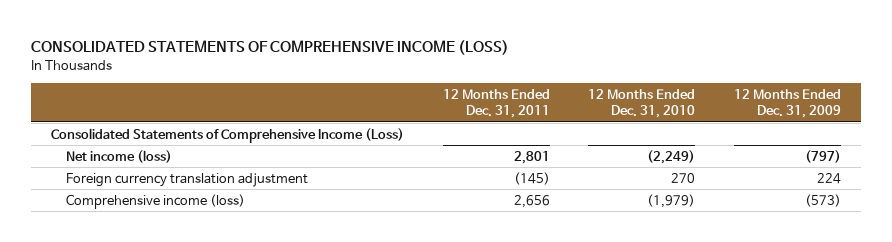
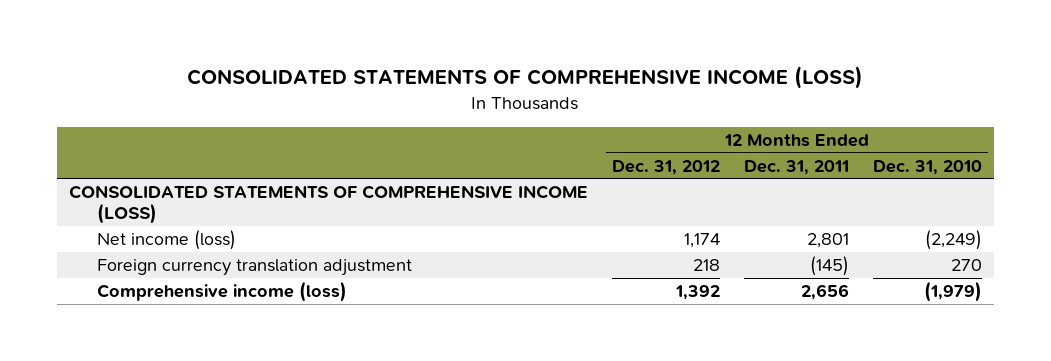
[734,88,842,119] 12 Months Ended Dec. 31, 2009 -> none
none -> [611,159,720,175] Dec. 31, 2012
[50,127,404,143] Consolidated Statements of Comprehensive Income (Loss) -> [68,185,588,225] CONSOLIDATED STATEMENTS OF COMPREHENSIVE INCOME (LOSS)

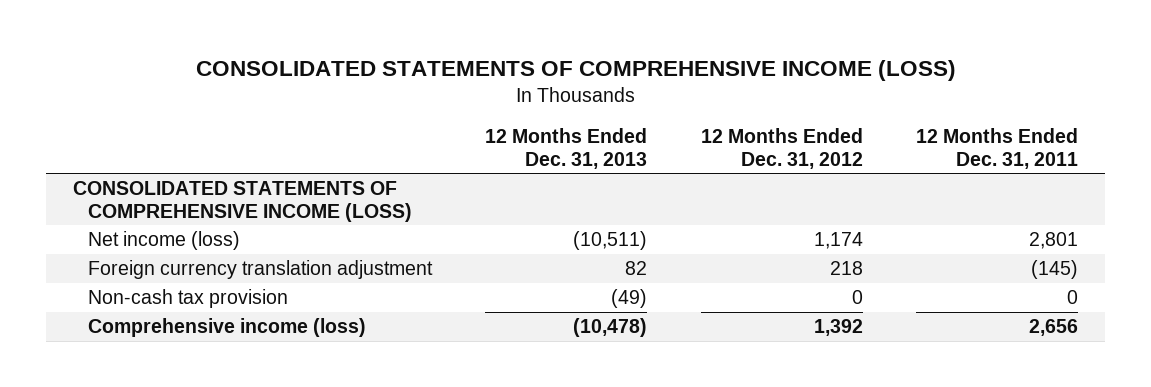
[873,159,983,175] Dec. 31, 2010 -> none
none -> [485,127,648,169] 12 Months Ended Dec. 31, 2013
none -> [87,288,288,308] Non-cash tax provision

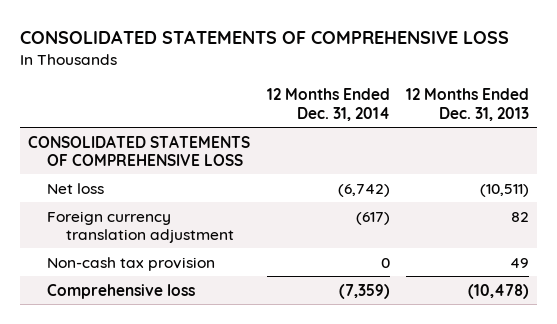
[195,60,956,82] CONSOLIDATED STATEMENTS OF COMPREHENSIVE INCOME (LOSS) -> [19,30,509,45] CONSOLIDATED STATEMENTS OF COMPREHENSIVE LOSS
[700,127,863,169] 12 Months Ended Dec. 31, 2012 -> none
[916,127,1079,169] 12 Months Ended Dec. 31, 2011 -> none
none -> [266,88,390,121] 12 Months Ended Dec. 31, 2014
[72,180,412,222] CONSOLIDATED STATEMENTS OF COMPREHENSIVE INCOME (LOSS) -> [28,134,251,166] CONSOLIDATED STATEMENTS OF COMPREHENSIVE LOSS
[87,230,240,250] Net income (loss) -> [47,182,105,194] Net loss
[611,288,648,308] (49) -> [510,257,530,268] 49
[87,317,366,337] Comprehensive income (loss) -> [47,283,196,299] Comprehensive loss

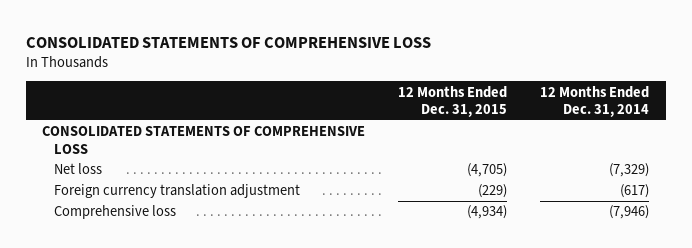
[406,88,530,121] 12 Months Ended Dec. 31, 2013 -> none
none -> [398,85,508,117] 12 Months Ended Dec. 31, 2015
[337,183,390,197] (6,742) -> [609,163,650,178] (7,329)
[47,256,216,271] Non-cash tax provision -> none
[338,283,390,299] (7,359) -> [609,205,650,220] (7,946)

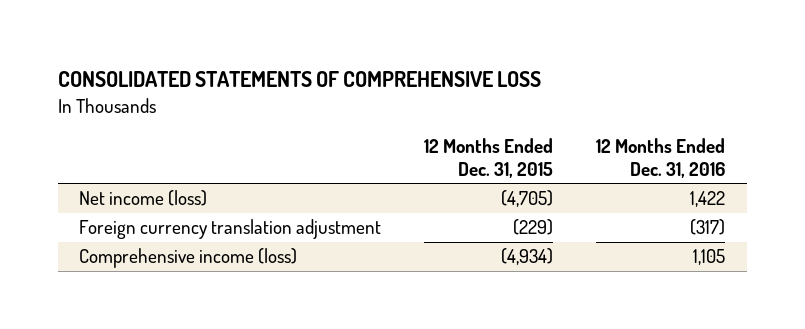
[540,85,650,117] 12 Months Ended Dec. 31, 2014 -> none
none -> [596,137,726,178] 12 Months Ended Dec. 31, 2016
[42,126,366,154] CONSOLIDATED STATEMENTS OF COMPREHENSIVE LOSS -> none
[53,163,102,175] Net loss -> [79,190,208,207] Net income (loss)
[53,205,176,220] Comprehensive loss -> [79,248,298,269] Comprehensive income (loss)

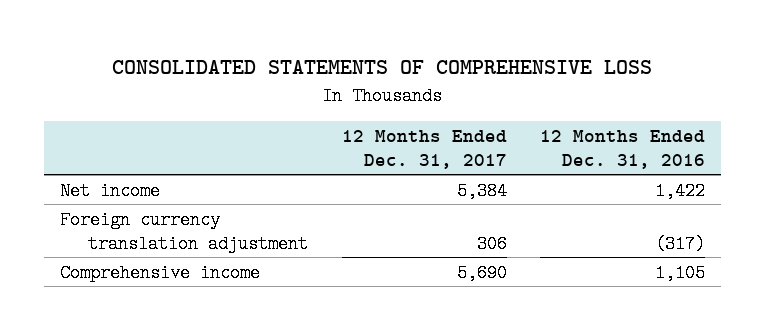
[424,137,554,178] 12 Months Ended Dec. 31, 2015 -> none
none -> [341,129,507,169] 12 Months Ended Dec. 31, 2017
[79,190,208,207] Net income (loss) -> [60,181,161,200] Net income
[79,248,298,269] Comprehensive income (loss) -> [60,263,261,282] Comprehensive income

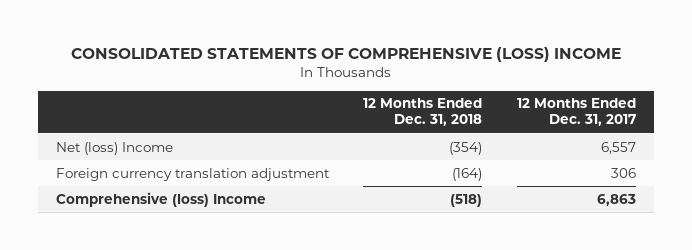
[112,60,653,75] CONSOLIDATED STATEMENTS OF COMPREHENSIVE LOSS -> [70,47,621,63] CONSOLIDATED STATEMENTS OF COMPREHENSIVE (LOSS) INCOME
[539,129,705,169] 12 Months Ended Dec. 31, 2016 -> none
none -> [363,98,483,127] 12 Months Ended Dec. 31, 2018
[60,181,161,200] Net income -> [55,141,173,155] Net (loss) Income
[456,181,507,200] 5,384 -> [601,141,637,154] 6,557
[60,263,261,282] Comprehensive income -> [55,191,266,207] Comprehensive (loss) Income
[456,263,507,282] 5,690 -> [597,193,637,206] 6,863

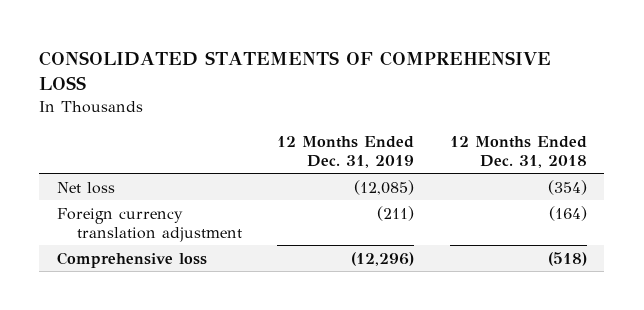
[70,47,621,63] CONSOLIDATED STATEMENTS OF COMPREHENSIVE (LOSS) INCOME -> [39,50,552,90] CONSOLIDATED STATEMENTS OF COMPREHENSIVE LOSS
[517,98,637,127] 12 Months Ended Dec. 31, 2017 -> none
none -> [277,135,415,168] 12 Months Ended Dec. 31, 2019
[55,141,173,155] Net (loss) Income -> [57,181,116,194] Net loss
[55,191,266,207] Comprehensive (loss) Income -> [57,251,208,268] Comprehensive loss

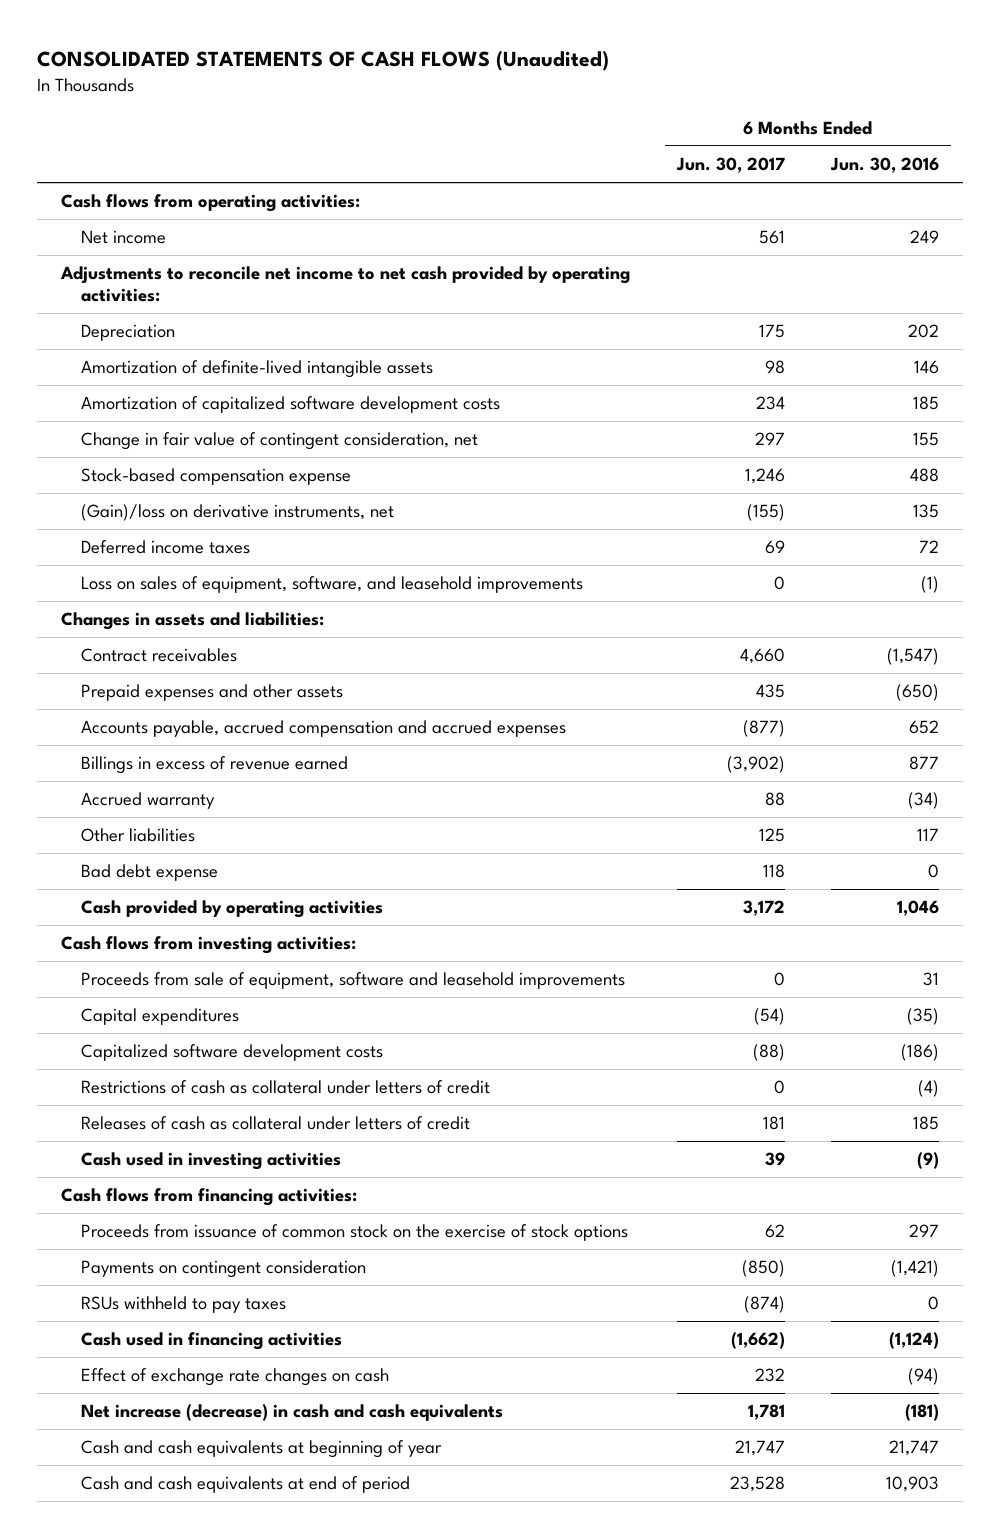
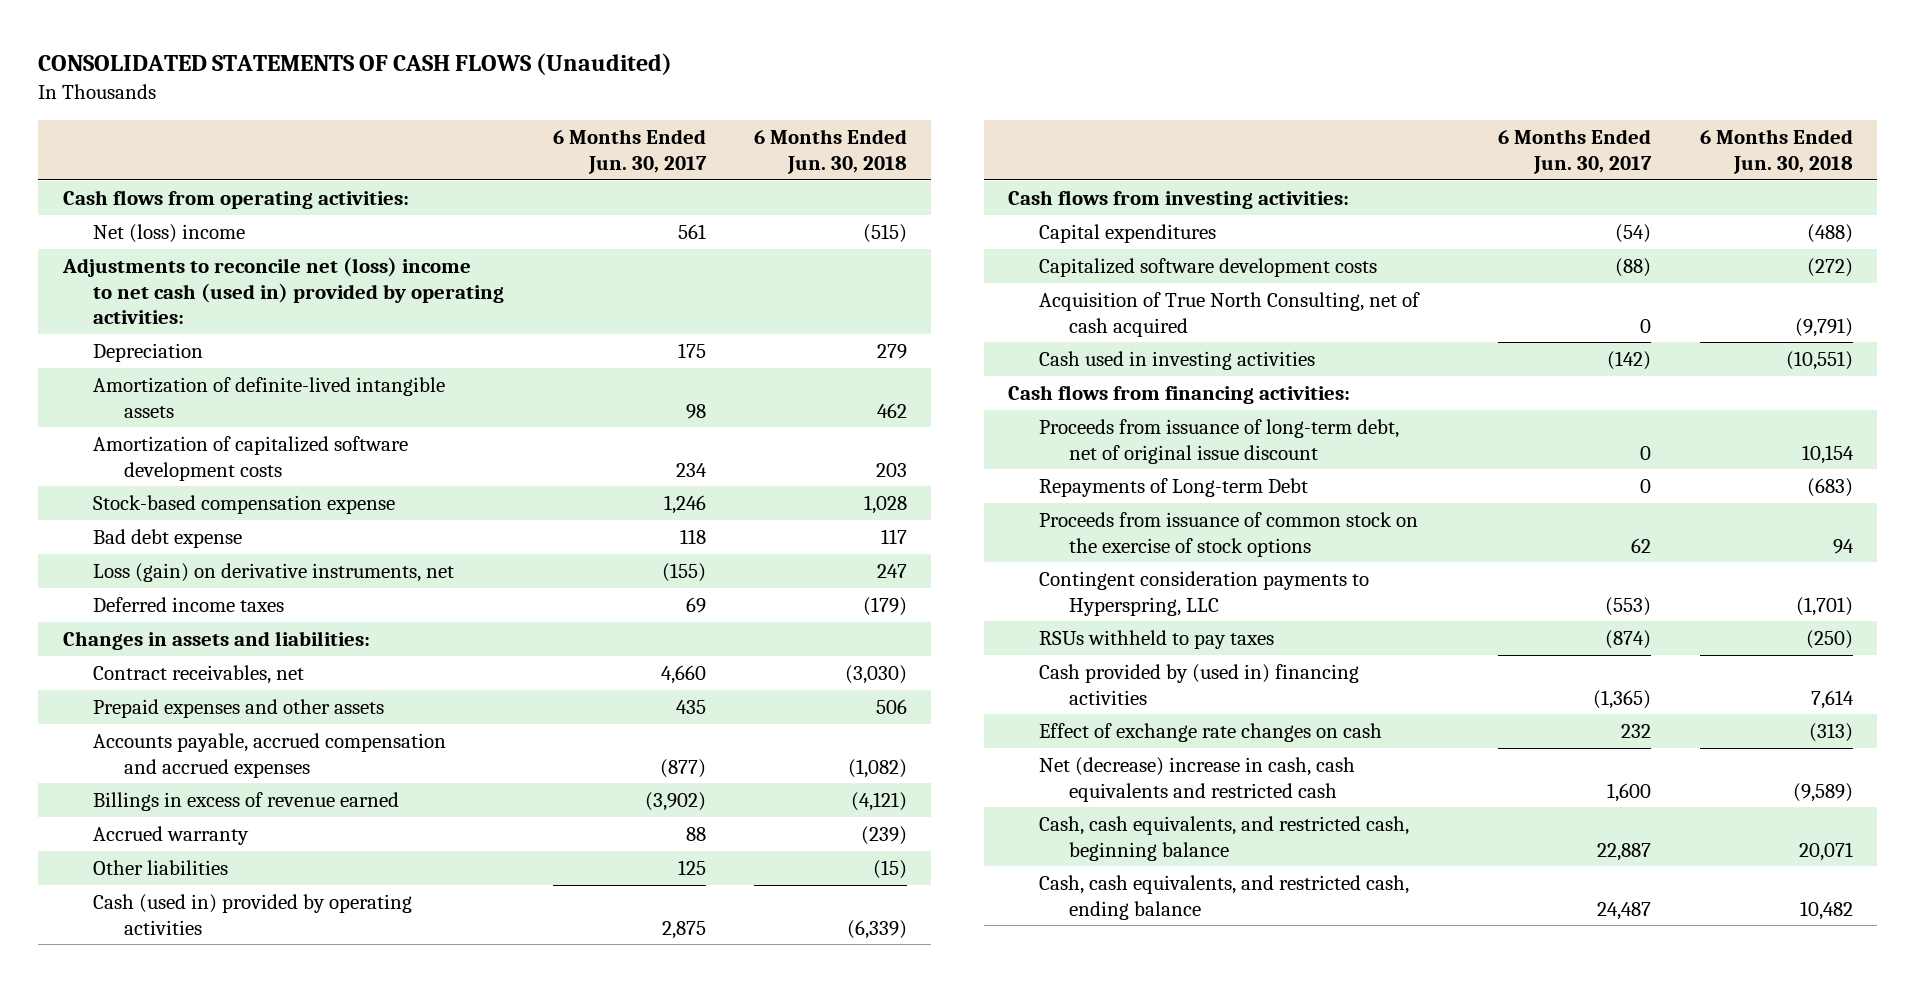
[830,157,940,174] Jun. 30, 2016 -> none
none -> [754,129,908,174] 6 Months Ended Jun. 30, 2018
[80,230,166,245] Net income -> [93,224,246,244] Net (loss) income
[59,266,630,303] Adjustments to reconcile net income to net cash provided by operating activities: -> [61,257,505,325] Adjustments to reconcile net (loss) income to net cash (used in) provided by operating activities:
[80,432,478,451] Change in fair value of contingent consideration, net -> none
[80,864,218,882] Bad debt expense -> [93,529,243,549] Bad debt expense
[80,504,394,522] (Gain)/loss on derivative instruments, net -> [93,563,455,583] Loss (gain) on derivative instruments, net
[80,576,583,594] Loss on sales of equipment, software, and leasehold improvements -> none
[80,648,237,663] Contract receivables -> [93,665,305,685] Contract receivables, net
[80,900,383,919] Cash provided by operating activities -> [93,894,413,935] Cash (used in) provided by operating activities
[742,900,785,917] 3,172 -> [661,920,706,939] 2,875
[80,972,625,990] Proceeds from sale of equipment, software and leasehold improvements -> none
[80,1080,490,1095] Restrictions of cash as collateral under letters of credit -> none
[80,1116,470,1131] Releases of cash as collateral under letters of credit -> none
none -> [1038,292,1420,337] Acquisition of True North Consulting, net of cash acquired
[764,1152,785,1167] 39 -> [1607,351,1652,371] (142)
none -> [1038,419,1399,464] Proceeds from issuance of long-term debt, net of original issue discount
none -> [1038,478,1308,498] Repayments of Long-term Debt
[80,1260,366,1279] Payments on contingent consideration -> [1038,571,1369,616] Contingent consideration payments to Hyperspring, LLC
[741,1260,785,1278] (850) -> [1605,596,1652,616] (553)
[80,1332,342,1351] Cash used in financing activities -> [1038,664,1359,705] Cash provided by (used in) financing activities
[730,1332,785,1350] (1,662) -> [1593,689,1652,709] (1,365)
[80,1440,442,1459] Cash and cash equivalents at beginning of year -> none
[80,1476,410,1494] Cash and cash equivalents at end of period -> none
[80,1404,503,1422] Net increase (decrease) in cash and cash equivalents -> [1038,757,1355,802] Net (decrease) increase in cash, cash equivalents and restricted cash
[747,1404,785,1421] 1,781 -> [1607,782,1652,802] 1,600
none -> [1038,816,1409,861] Cash, cash equivalents, and restricted cash, beginning balance
none -> [1038,875,1409,920] Cash, cash equivalents, and restricted cash, ending balance

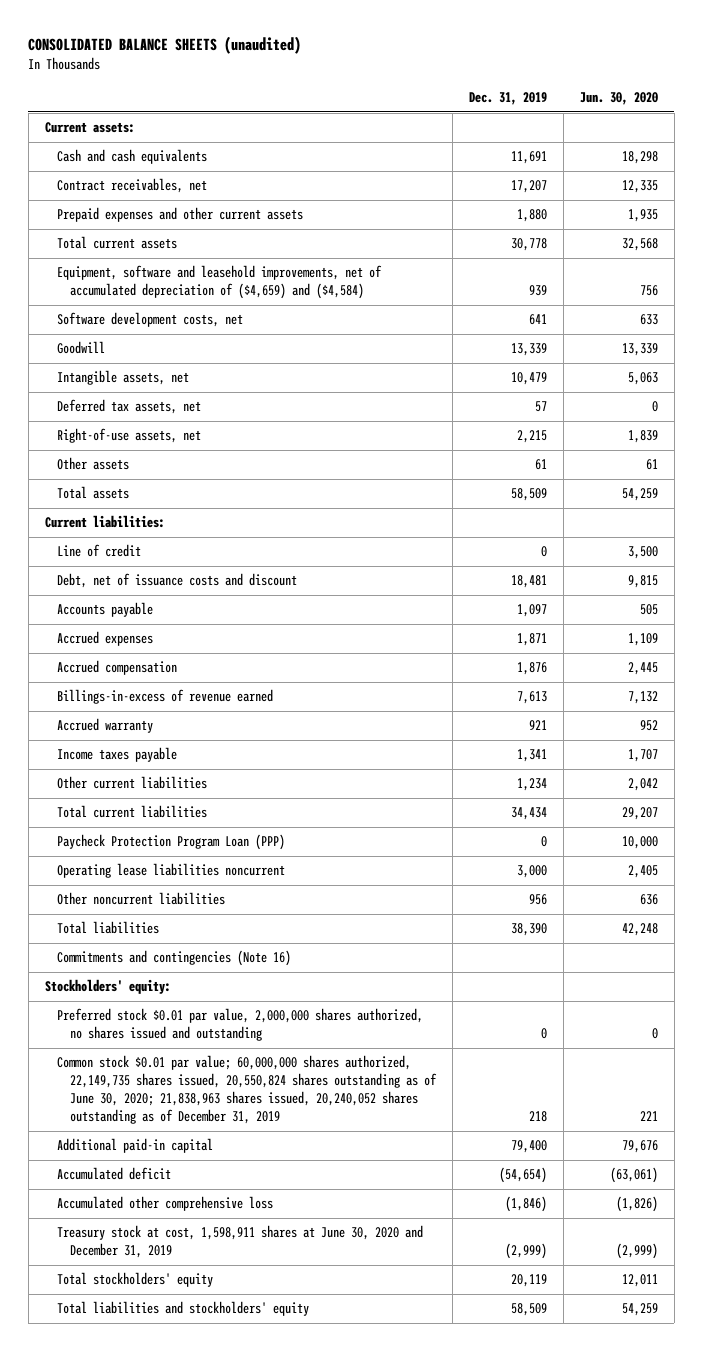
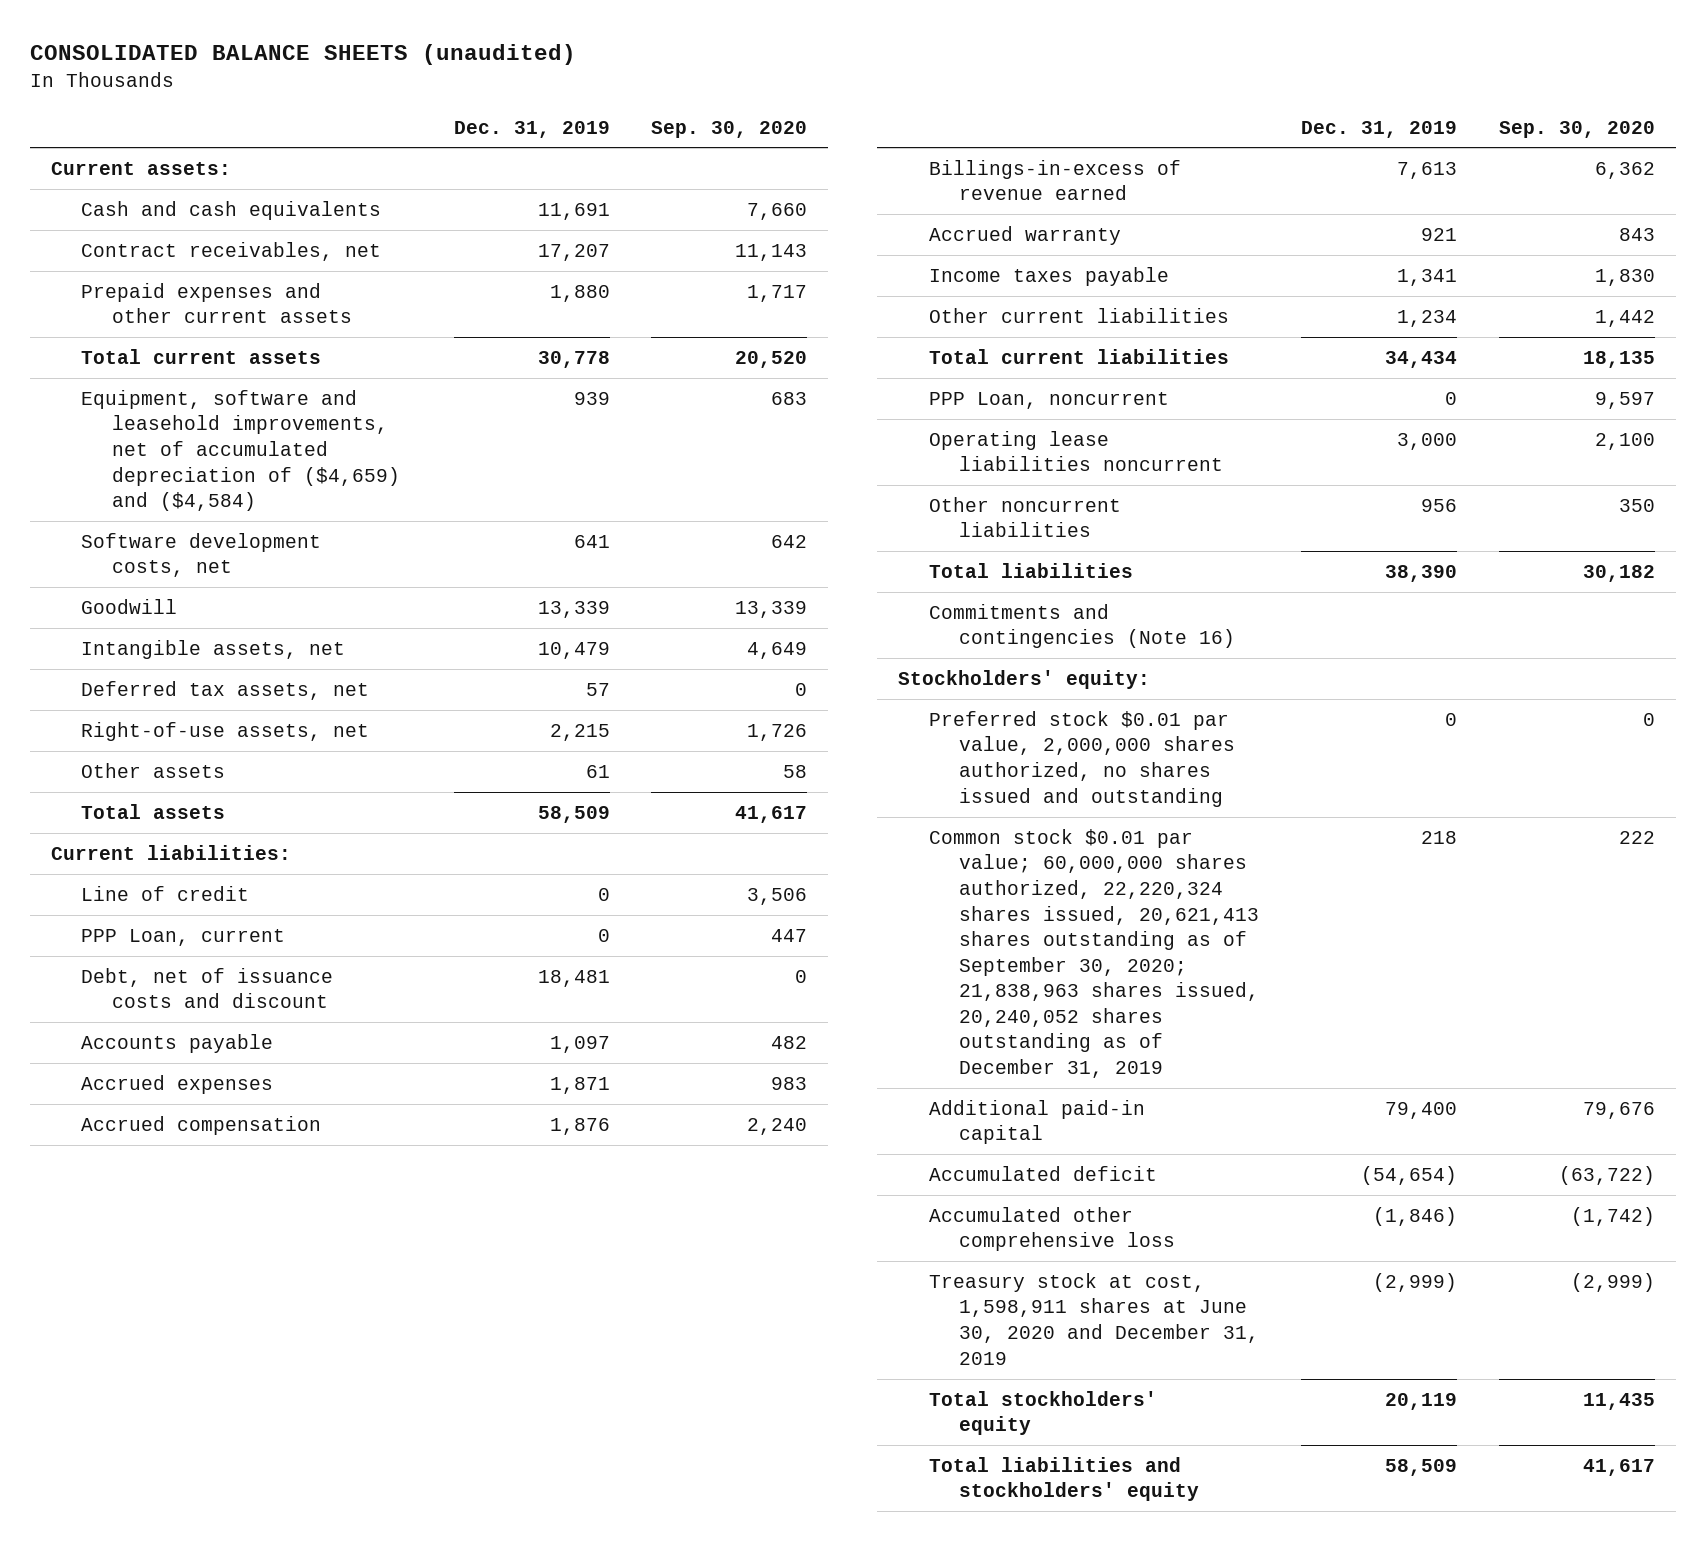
[579,92,658,106] Jun. 30, 2020 -> none
none -> [651,120,808,138] Sep. 30, 2020
none -> [81,928,286,946] PPP Loan, current
[57,834,286,851] Paycheck Protection Program Loan (PPP) -> [928,391,1169,409] PPP Loan, noncurrent
[57,1055,437,1125] Common stock $0.01 par value; 60,000,000 shares authorized, 22,149,735 shares issued, 20,550,824 shares outstanding as of June 30, 2020; 21,838,963 shares issued, 20,240,052 shares outstanding as of December 31, 2019 -> [928,828,1260,1078] Common stock $0.01 par value; 60,000,000 shares authorized, 22,220,324 shares issued, 20,621,413 shares outstanding as of September 30, 2020; 21,838,963 shares issued, 20,240,052 shares outstanding as of December 31, 2019

